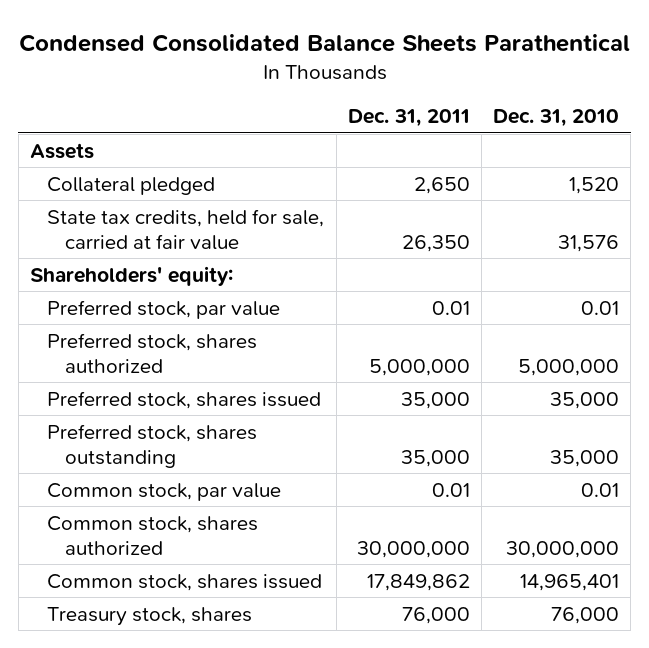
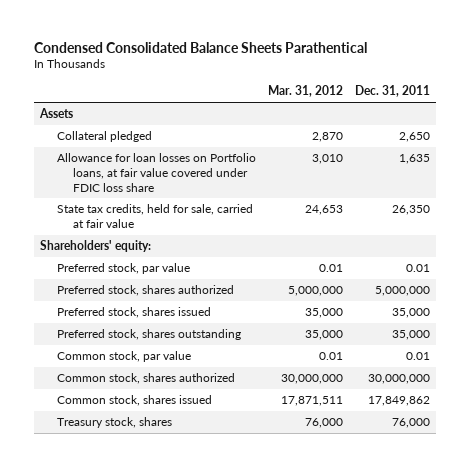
[492,109,619,128] Dec. 31, 2010 -> none
none -> [268,85,344,98] Mar. 31, 2012
none -> [56,153,256,192] Allowance for loan losses on Portfolio loans, at fair value covered under FDIC loss share

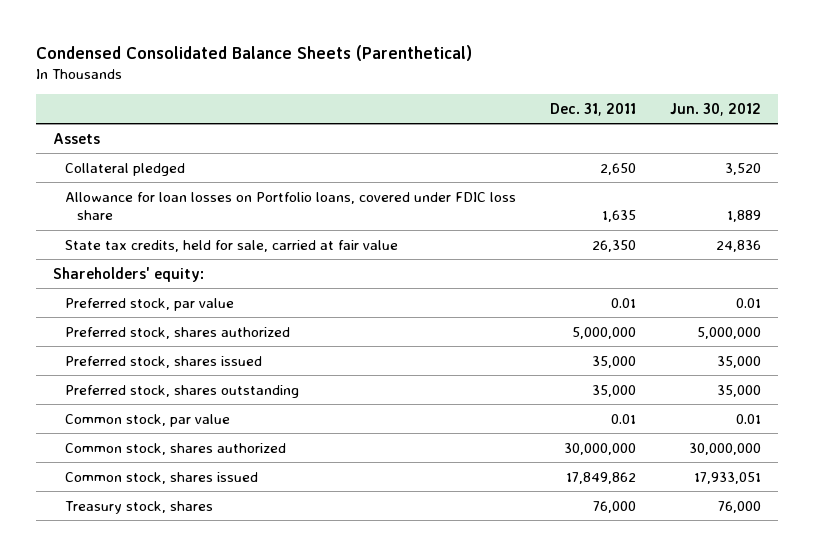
[34,41,368,53] Condensed Consolidated Balance Sheets Parathentical -> [36,45,473,62] Condensed Consolidated Balance Sheets (Parenthetical)
[268,85,344,98] Mar. 31, 2012 -> none
none -> [670,102,762,116] Jun. 30, 2012
[56,153,256,192] Allowance for loan losses on Portfolio loans, at fair value covered under FDIC loss share -> [65,191,517,220] Allowance for loan losses on Portfolio loans, covered under FDIC loss share

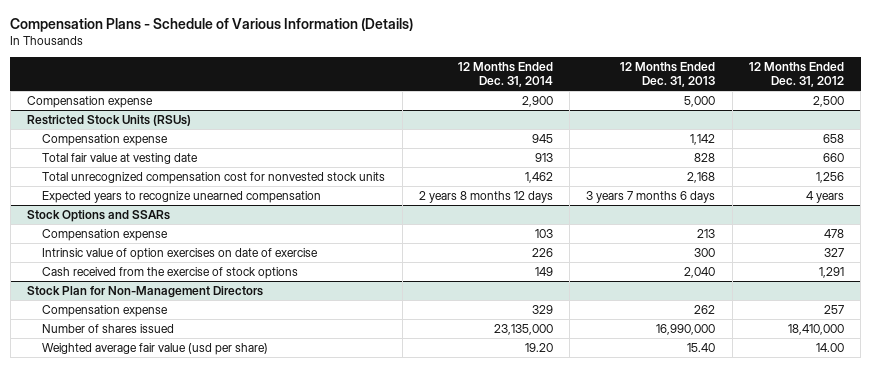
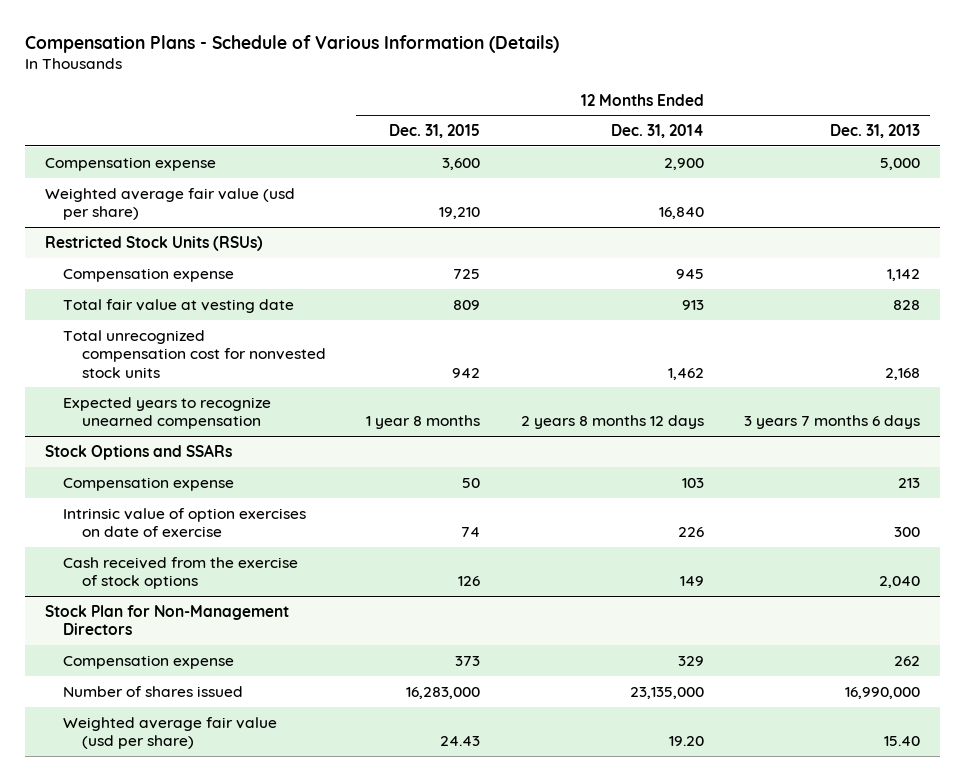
[748,61,844,88] 12 Months Ended Dec. 31, 2012 -> none
none -> [389,124,481,139] Dec. 31, 2015
none -> [45,187,296,221] Weighted average fair value (usd per share)

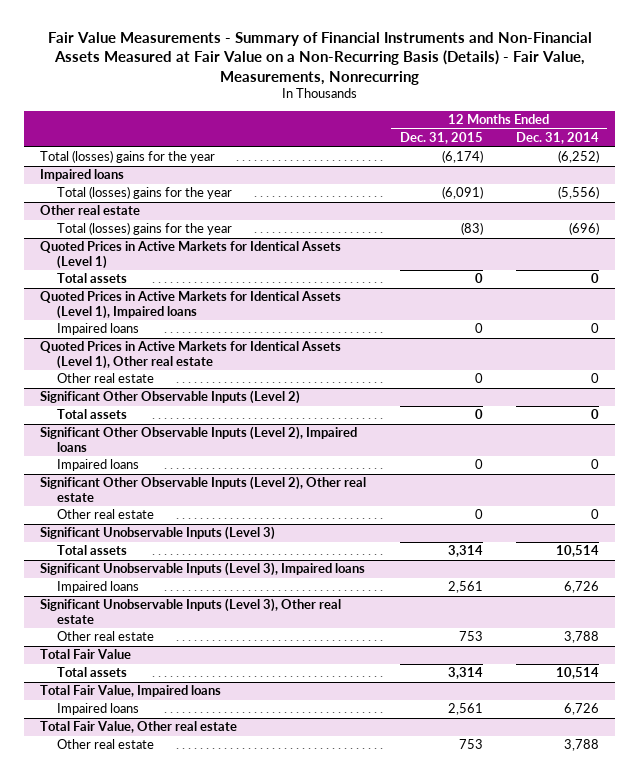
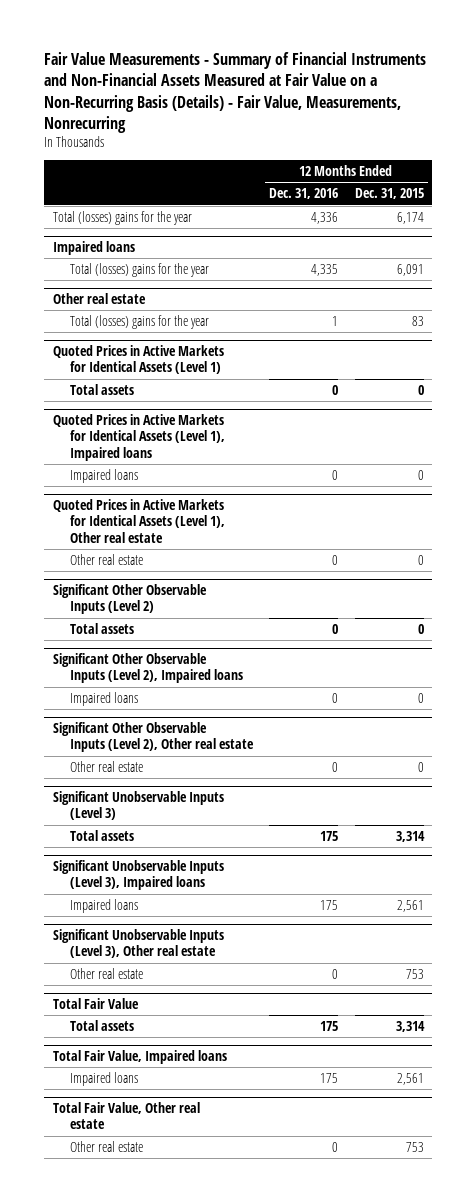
[515,132,599,145] Dec. 31, 2014 -> none
none -> [269,188,339,200] Dec. 31, 2016
[441,150,483,164] (6,174) -> [396,211,424,224] 6,174
[441,186,483,200] (6,091) -> [396,263,424,276] 6,091
[460,222,483,236] (83) -> [411,315,424,326] 83

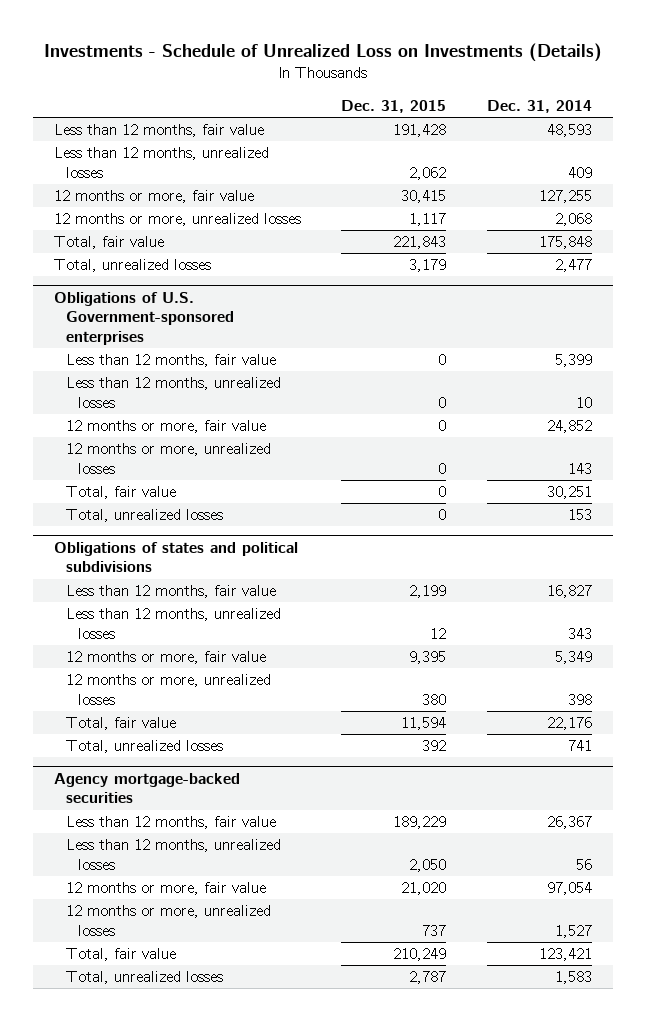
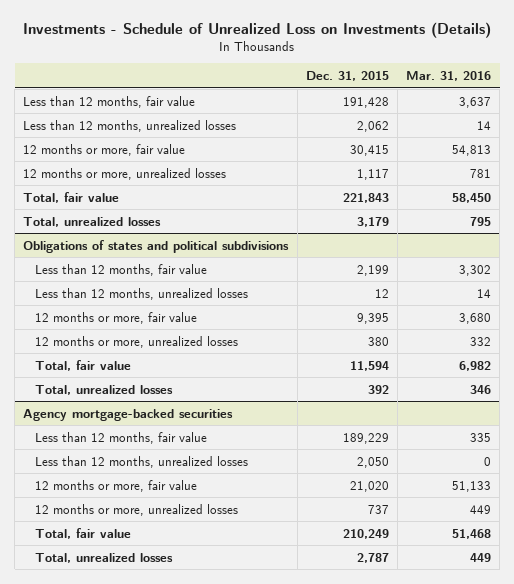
[487,99,593,113] Dec. 31, 2014 -> none
none -> [406,70,492,81] Mar. 31, 2016
[53,291,234,345] Obligations of U.S. Government-sponsored enterprises -> none
[65,354,276,368] Less than 12 months, fair value -> none
[65,377,281,408] Less than 12 months, unrealized losses -> none
[65,420,266,434] 12 months or more, fair value -> none
[65,443,271,474] 12 months or more, unrealized losses -> none
[65,486,176,500] Total, fair value -> none
[65,509,223,523] Total, unrealized losses -> none

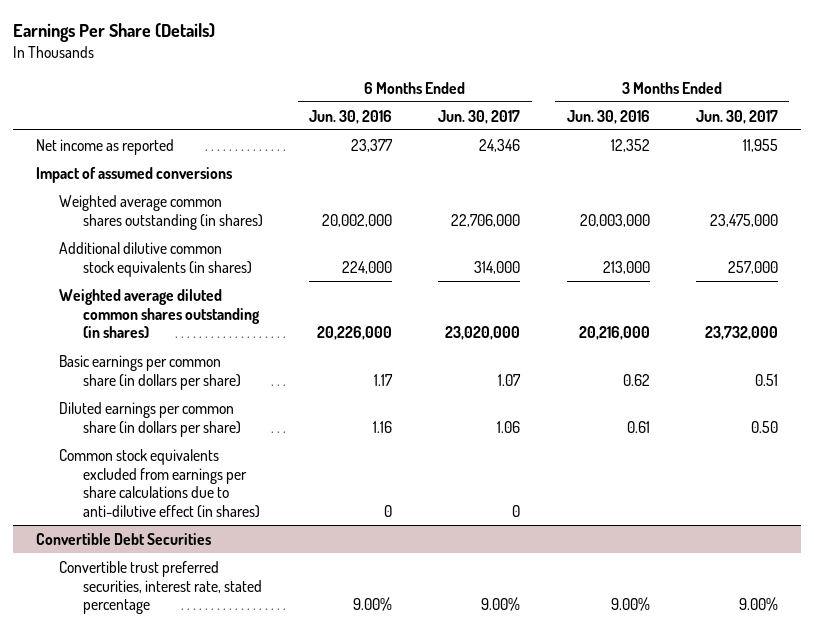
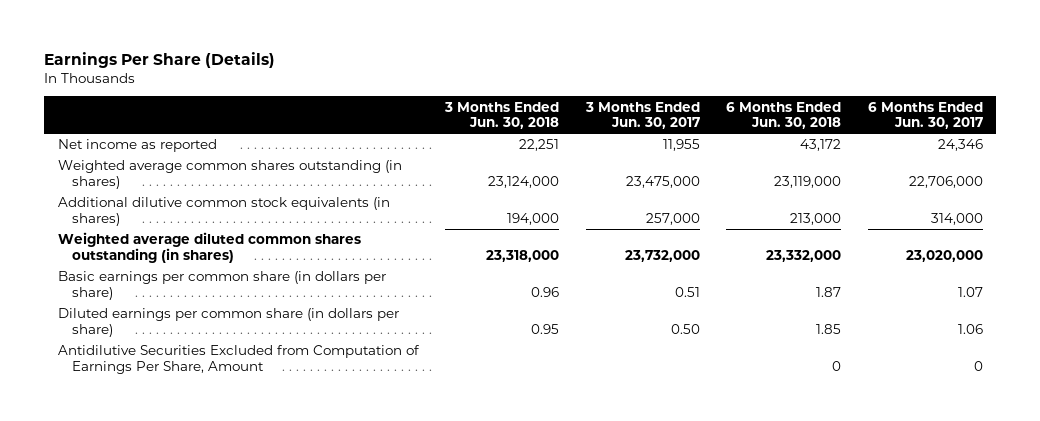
[309,109,393,124] Jun. 30, 2016 -> none
[566,109,650,124] Jun. 30, 2016 -> none
none -> [444,101,560,130] 3 Months Ended Jun. 30, 2018
none -> [726,101,842,130] 6 Months Ended Jun. 30, 2018
[35,166,232,183] Impact of assumed conversions -> none
[35,532,211,545] Convertible Debt Securities -> none
[59,560,262,615] Convertible trust preferred securities, interest rate, stated percentage -> none
[59,448,260,519] Common stock equivalents excluded from earnings per share calculations due to anti-dilutive effect (in shares) -> [57,345,420,375] Antidilutive Securities Excluded from Computation of Earnings Per Share, Amount

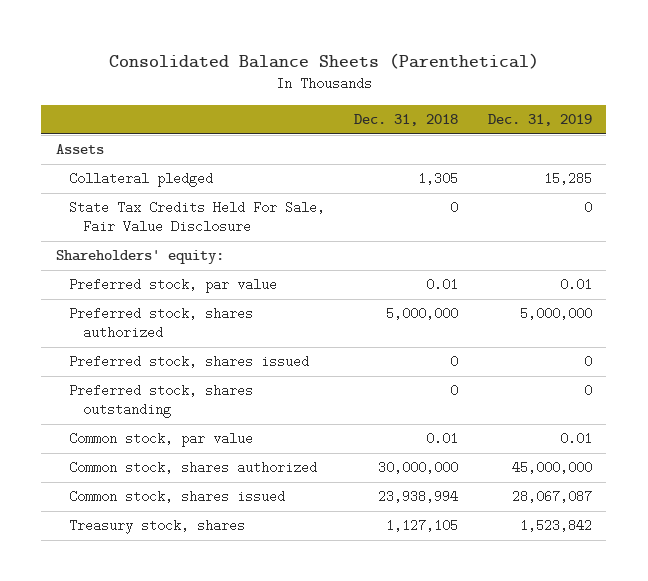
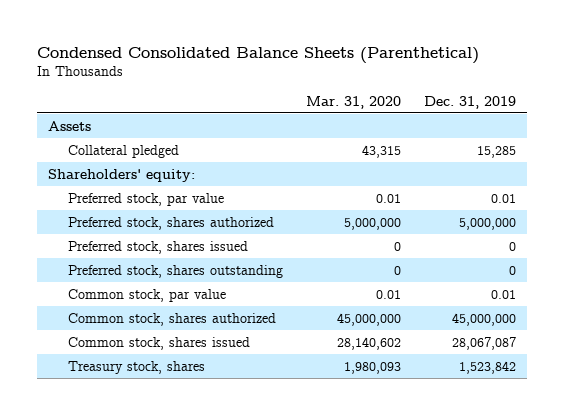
[108,52,539,69] Consolidated Balance Sheets (Parenthetical) -> [36,46,479,64] Condensed Consolidated Balance Sheets (Parenthetical)
[354,114,459,127] Dec. 31, 2018 -> none
none -> [305,95,401,109] Mar. 31, 2020
[69,201,326,234] State Tax Credits Held For Sale, Fair Value Disclosure -> none

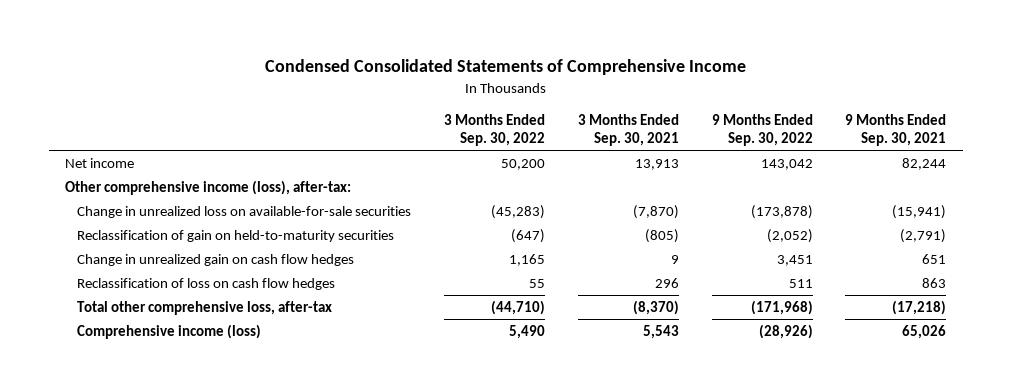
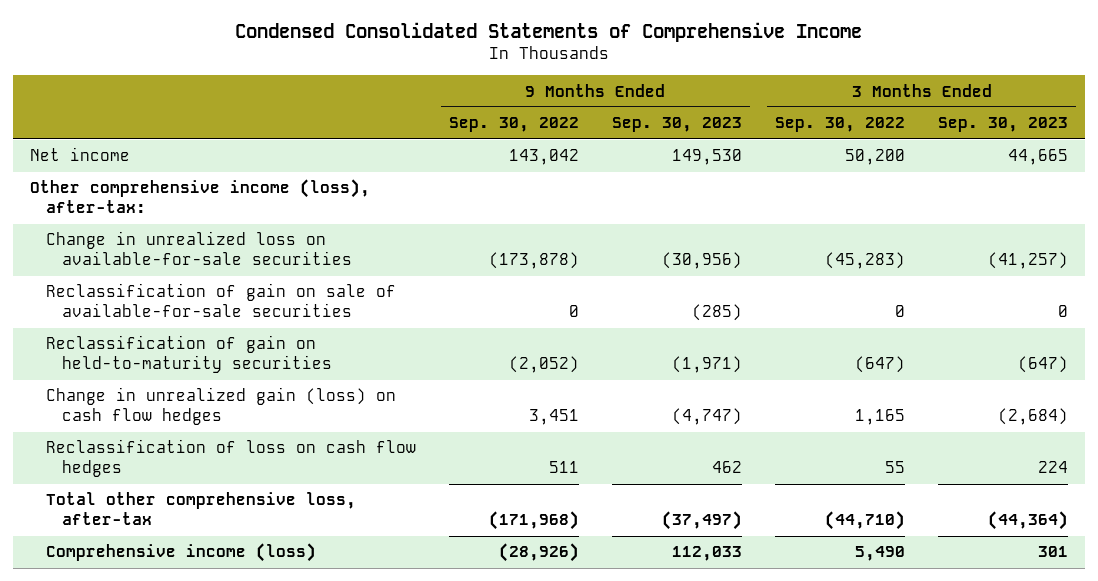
[577,114,679,147] 3 Months Ended Sep. 30, 2021 -> none
[845,114,947,147] 9 Months Ended Sep. 30, 2021 -> none
none -> [612,117,743,133] Sep. 30, 2023
none -> [938,117,1069,133] Sep. 30, 2023
none -> [45,283,396,318] Reclassification of gain on sale of available-for-sale securities
[77,254,355,267] Change in unrealized gain on cash flow hedges -> [45,387,396,426] Change in unrealized gain (loss) on cash flow hedges

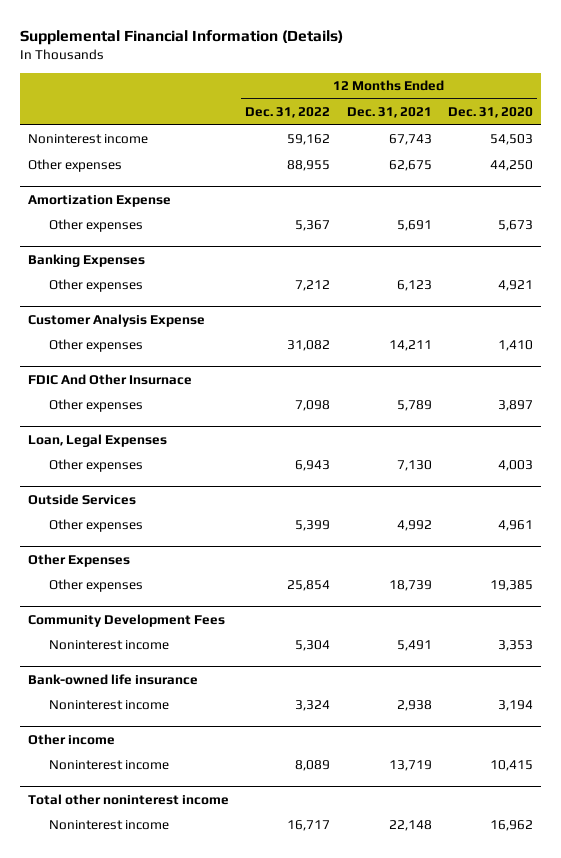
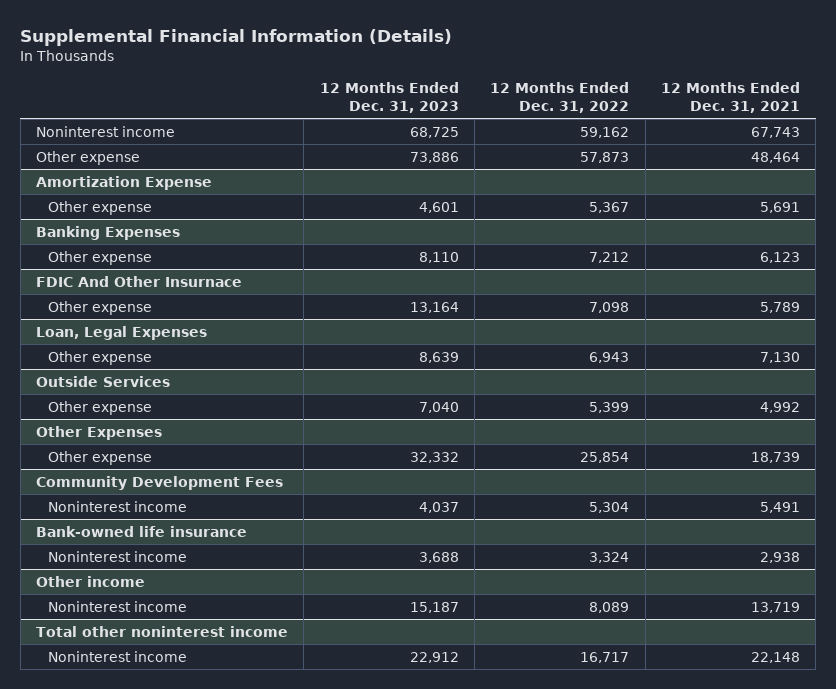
[448,107,534,119] Dec. 31, 2020 -> none
none -> [319,82,459,114] 12 Months Ended Dec. 31, 2023
[27,159,122,173] Other expenses -> [36,150,141,165] Other expense
[287,160,331,172] 88,955 -> [580,151,630,163] 57,873
[388,160,432,172] 62,675 -> [751,151,801,163] 48,464
[48,219,143,233] Other expenses -> [47,200,152,215] Other expense
[27,313,205,327] Customer Analysis Expense -> none
[48,339,143,353] Other expenses -> none
[48,279,143,293] Other expenses -> [47,250,152,265] Other expense
[48,399,143,413] Other expenses -> [47,300,152,315] Other expense
[48,459,143,473] Other expenses -> [47,350,152,365] Other expense
[48,519,143,533] Other expenses -> [47,400,152,415] Other expense
[48,579,143,593] Other expenses -> [47,450,152,465] Other expense

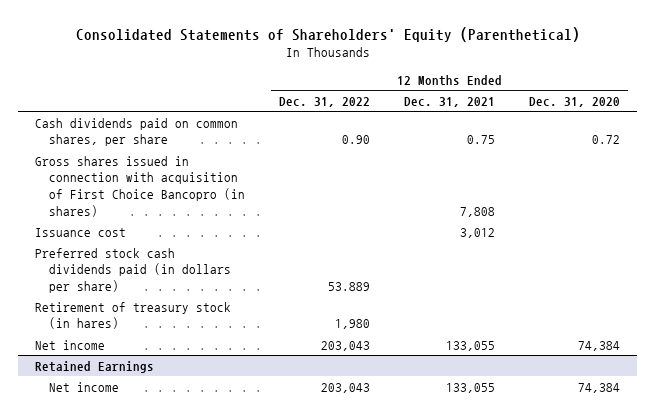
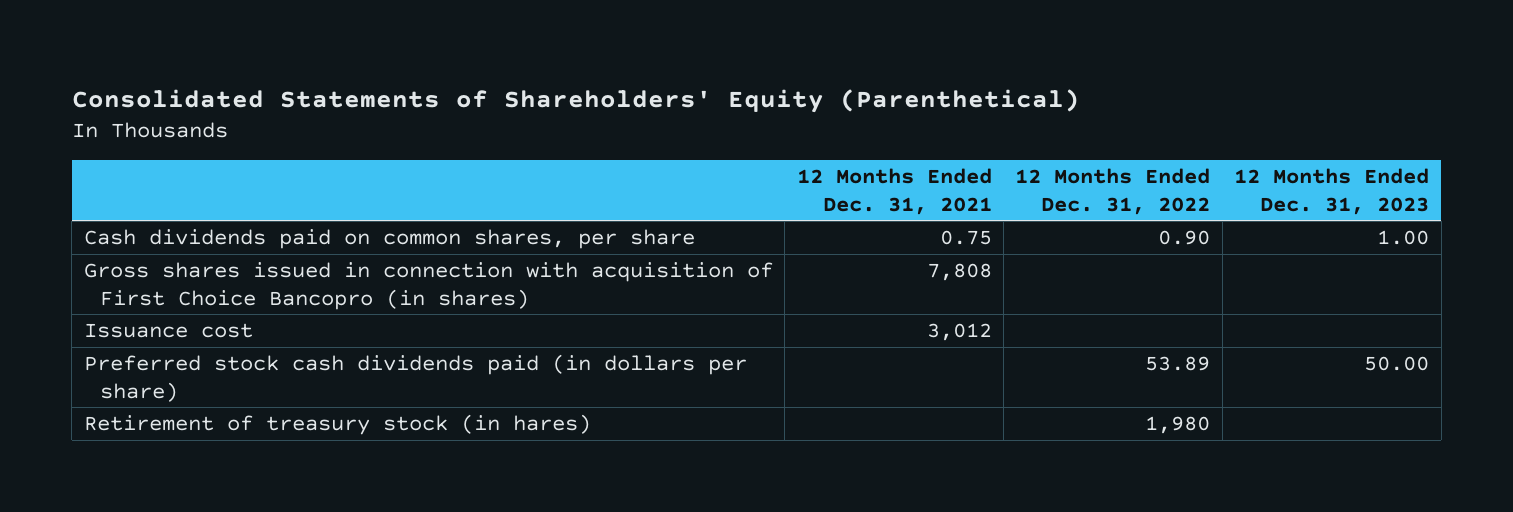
[528,96,620,107] Dec. 31, 2020 -> none
none -> [1234,168,1430,215] 12 Months Ended Dec. 31, 2023
[328,282,371,292] 53.889 -> [1145,356,1211,372] 53.89
[35,339,106,350] Net income -> none
[35,360,155,373] Retained Earnings -> none
[49,381,120,392] Net income -> none

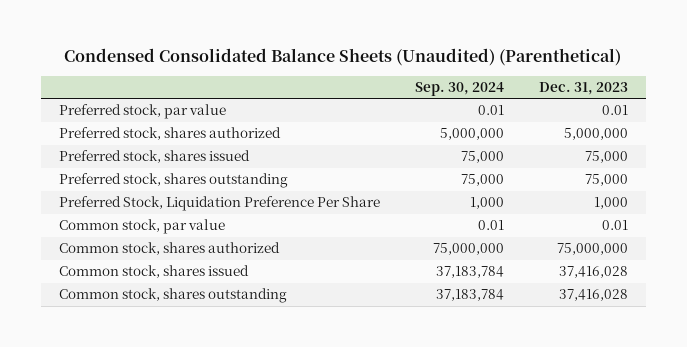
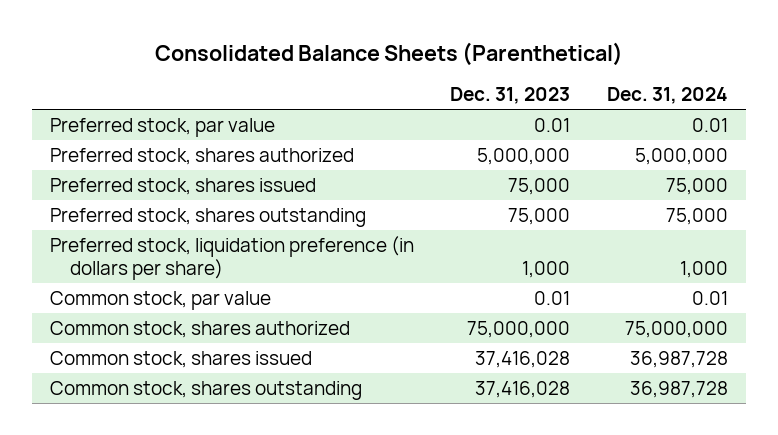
[64,48,622,67] Condensed Consolidated Balance Sheets (Unaudited) (Parenthetical) -> [154,41,623,66] Consolidated Balance Sheets (Parenthetical)
[414,82,504,97] Sep. 30, 2024 -> none
none -> [606,87,728,105] Dec. 31, 2024
[58,196,380,212] Preferred Stock, Liquidation Preference Per Share -> [49,235,414,281] Preferred stock, liquidation preference (in dollars per share)

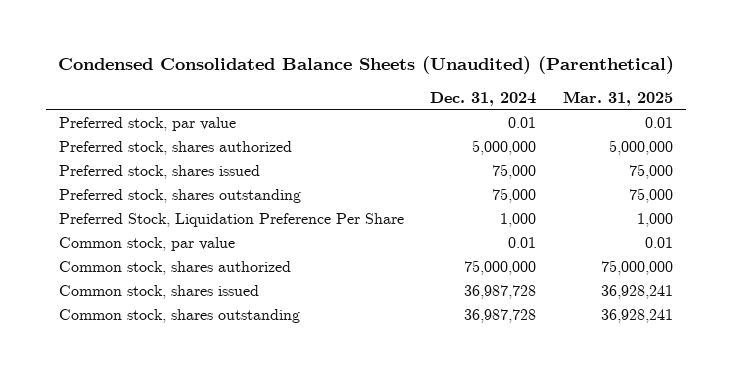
[154,41,623,66] Consolidated Balance Sheets (Parenthetical) -> [57,56,674,75] Condensed Consolidated Balance Sheets (Unaudited) (Parenthetical)
[450,87,571,105] Dec. 31, 2023 -> none
none -> [562,91,673,107] Mar. 31, 2025
[49,235,414,281] Preferred stock, liquidation preference (in dollars per share) -> [58,213,404,228] Preferred Stock, Liquidation Preference Per Share

